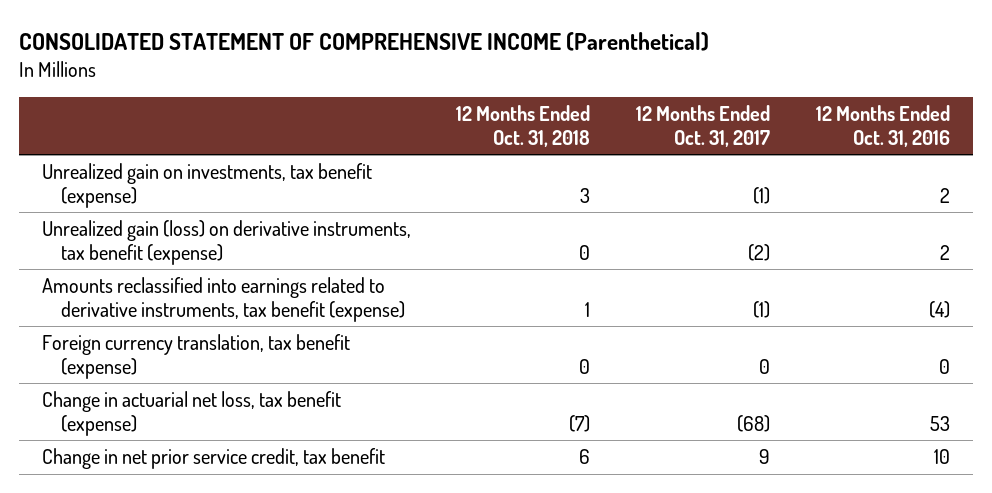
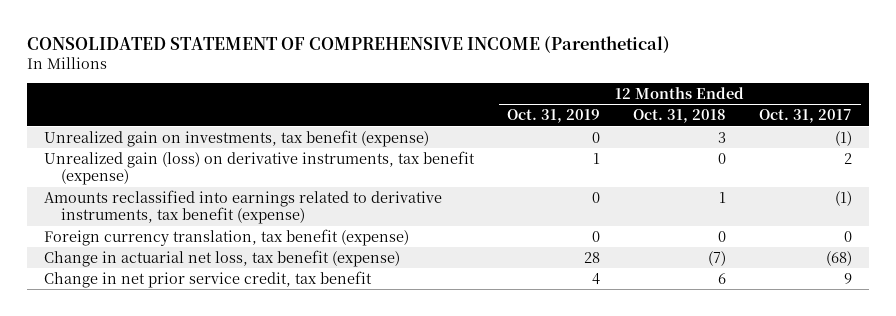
[816,105,951,147] 12 Months Ended Oct. 31, 2016 -> none
none -> [507,109,601,124] Oct. 31, 2019
[748,243,771,261] (2) -> [844,152,853,164] 2

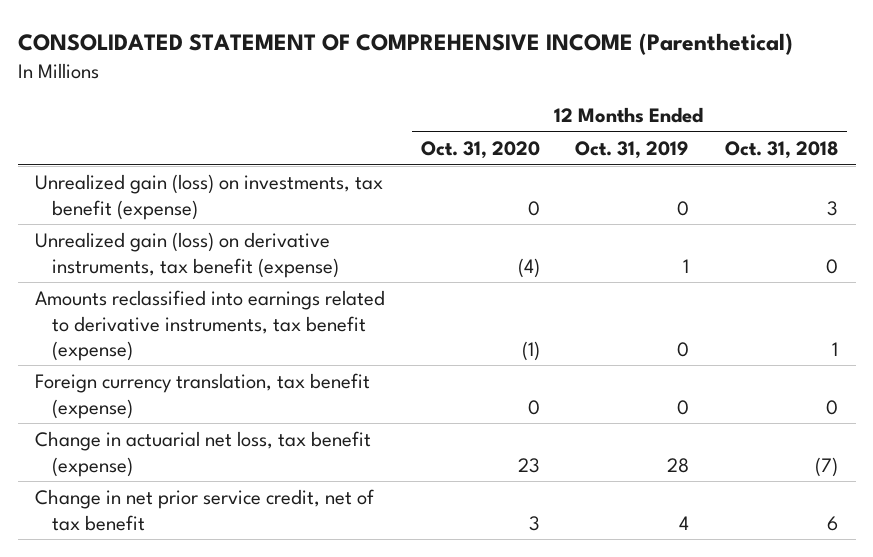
[759,109,853,124] Oct. 31, 2017 -> none
none -> [420,140,540,159] Oct. 31, 2020
[43,129,429,147] Unrealized gain on investments, tax benefit (expense) -> [35,174,384,220] Unrealized gain (loss) on investments, tax benefit (expense)
[43,270,372,288] Change in net prior service credit, tax benefit -> [35,489,375,531] Change in net prior service credit, net of tax benefit

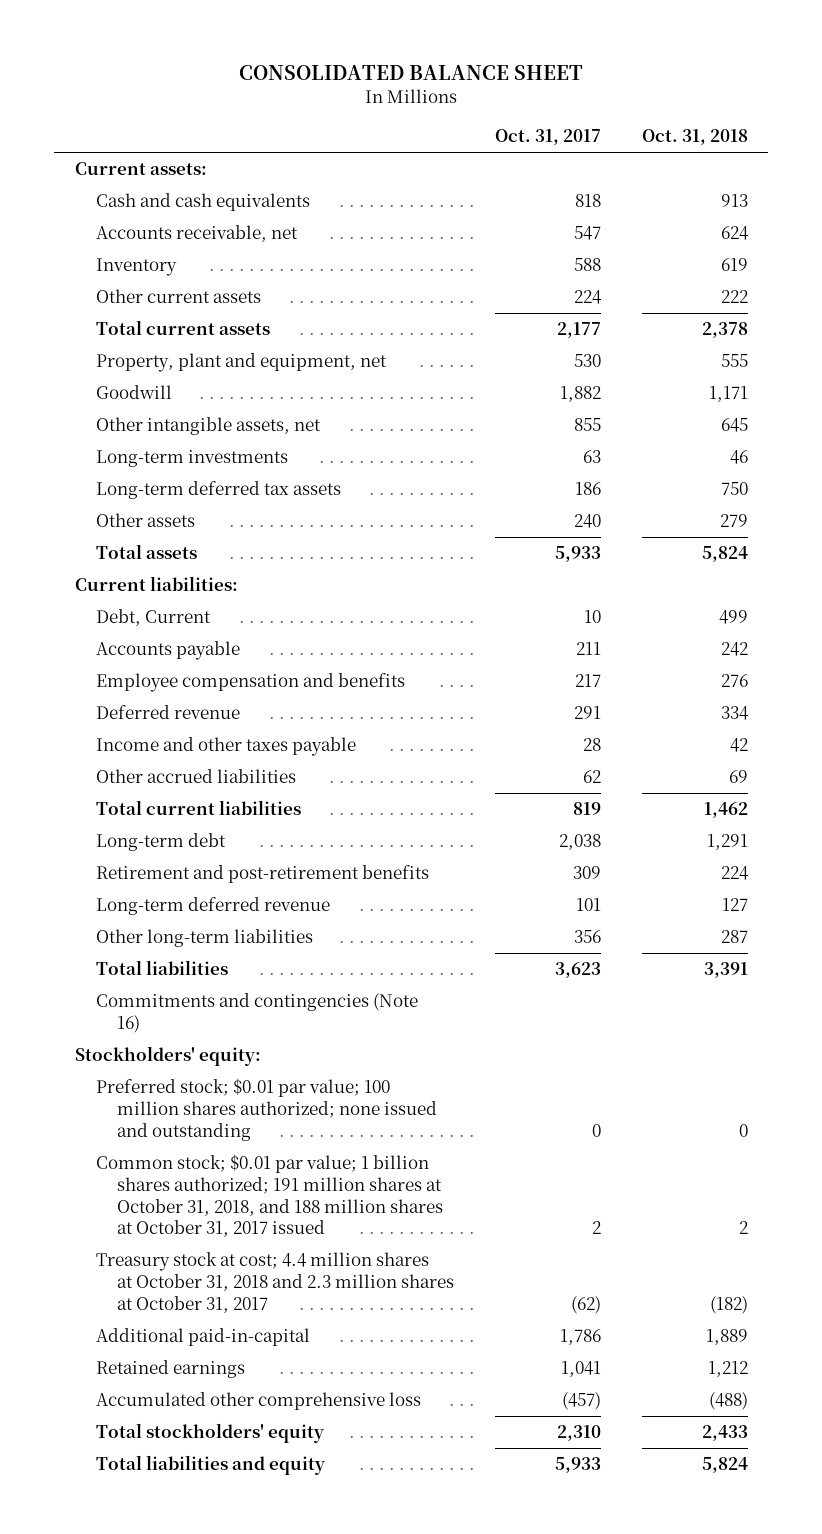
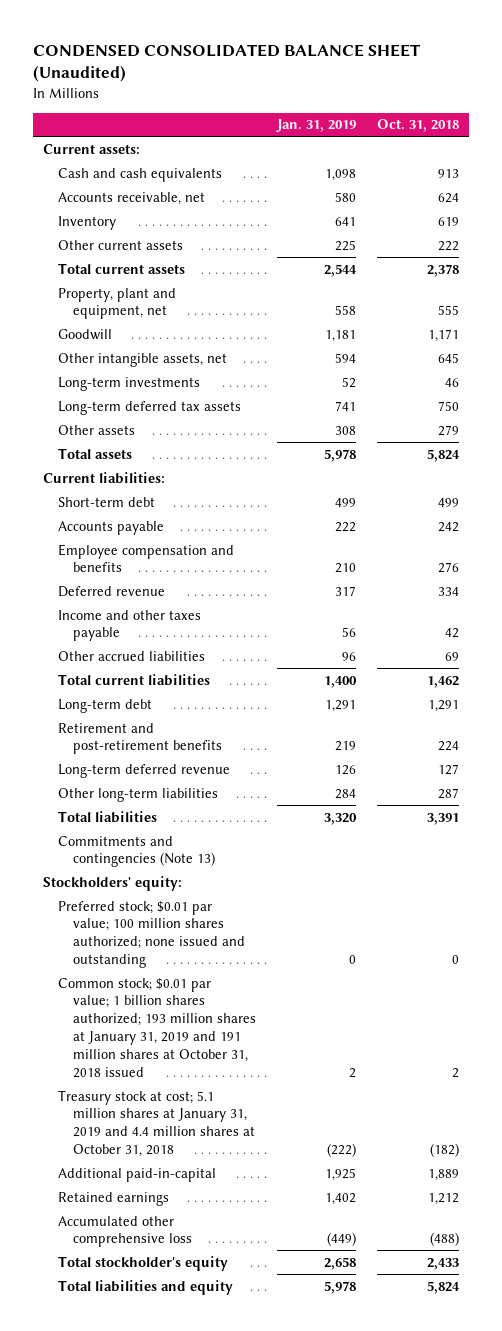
[239,65,584,81] CONSOLIDATED BALANCE SHEET -> [32,43,420,83] CONDENSED CONSOLIDATED BALANCE SHEET (Unaudited)
[494,129,601,146] Oct. 31, 2017 -> none
none -> [275,119,356,133] Jan. 31, 2019
[95,609,211,627] Debt, Current -> [58,496,156,507] Short-term debt
[95,993,418,1033] Commitments and contingencies (Note 16) -> [58,835,216,868] Commitments and contingencies (Note 13)
[95,1154,444,1238] Common stock; $0.01 par value; 1 billion shares authorized; 191 million shares at October 31, 2018, and 188 million shares at October 31, 2017 issued -> [58,977,257,1078] Common stock; $0.01 par value; 1 billion shares authorized; 193 million shares at January 31, 2019 and 191 million shares at October 31, 2018 issued
[95,1252,455,1313] Treasury stock at cost; 4.4 million shares at October 31, 2018 and 2.3 million shares at October 31, 2017 -> [58,1089,256,1158] Treasury stock at cost; 5.1 million shares at January 31, 2019 and 4.4 million shares at October 31, 2018
[95,1423,324,1444] Total stockholders' equity -> [58,1255,229,1271] Total stockholder's equity

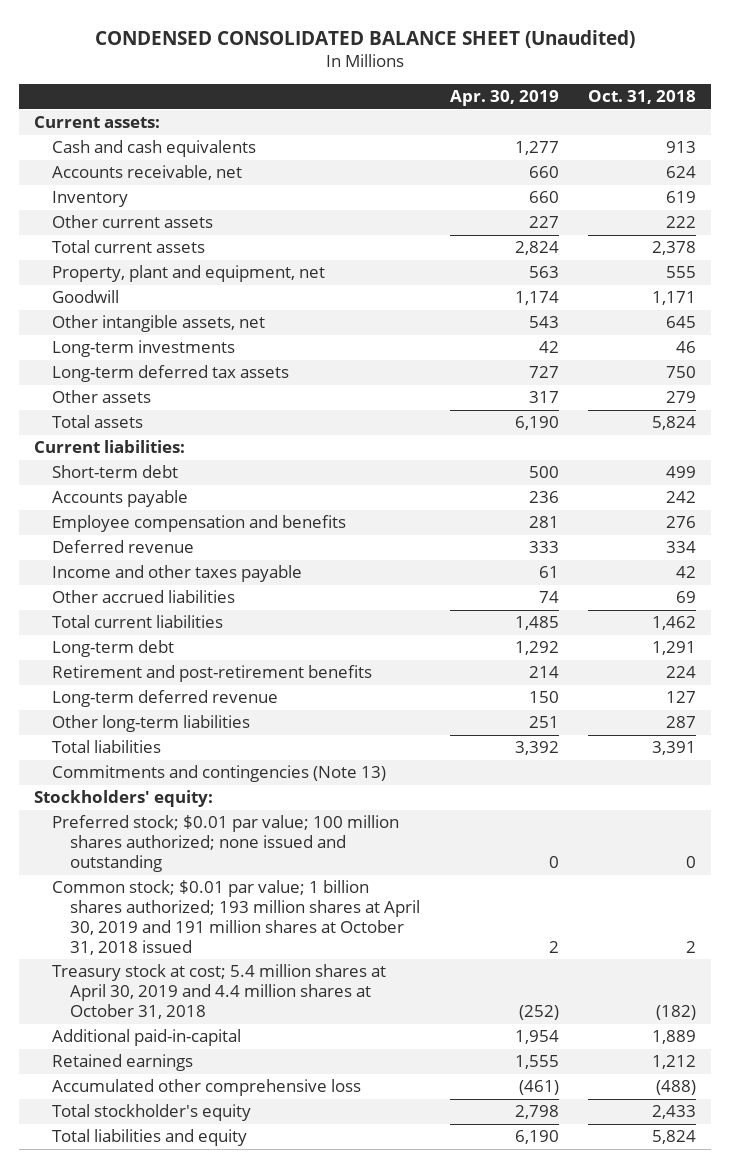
[275,119,356,133] Jan. 31, 2019 -> none
none -> [449,90,559,107] Apr. 30, 2019
[58,977,257,1078] Common stock; $0.01 par value; 1 billion shares authorized; 193 million shares at January 31, 2019 and 191 million shares at October 31, 2018 issued -> [51,880,421,955] Common stock; $0.01 par value; 1 billion shares authorized; 193 million shares at April 30, 2019 and 191 million shares at October 31, 2018 issued
[58,1089,256,1158] Treasury stock at cost; 5.1 million shares at January 31, 2019 and 4.4 million shares at October 31, 2018 -> [51,964,386,1020] Treasury stock at cost; 5.4 million shares at April 30, 2019 and 4.4 million shares at October 31, 2018

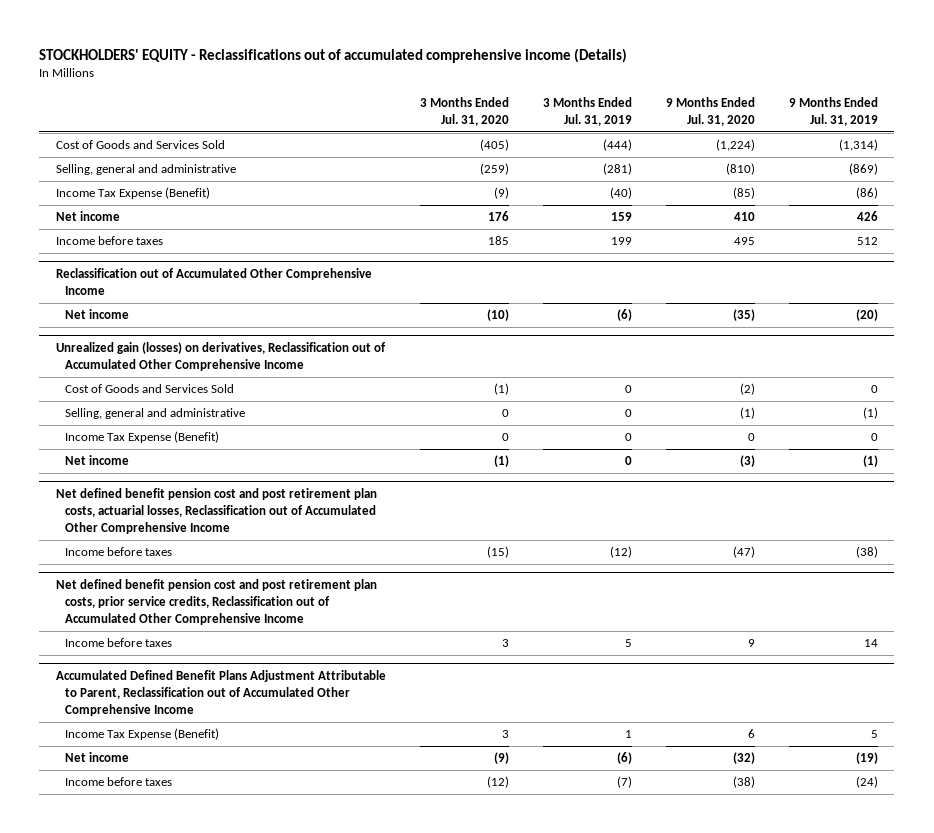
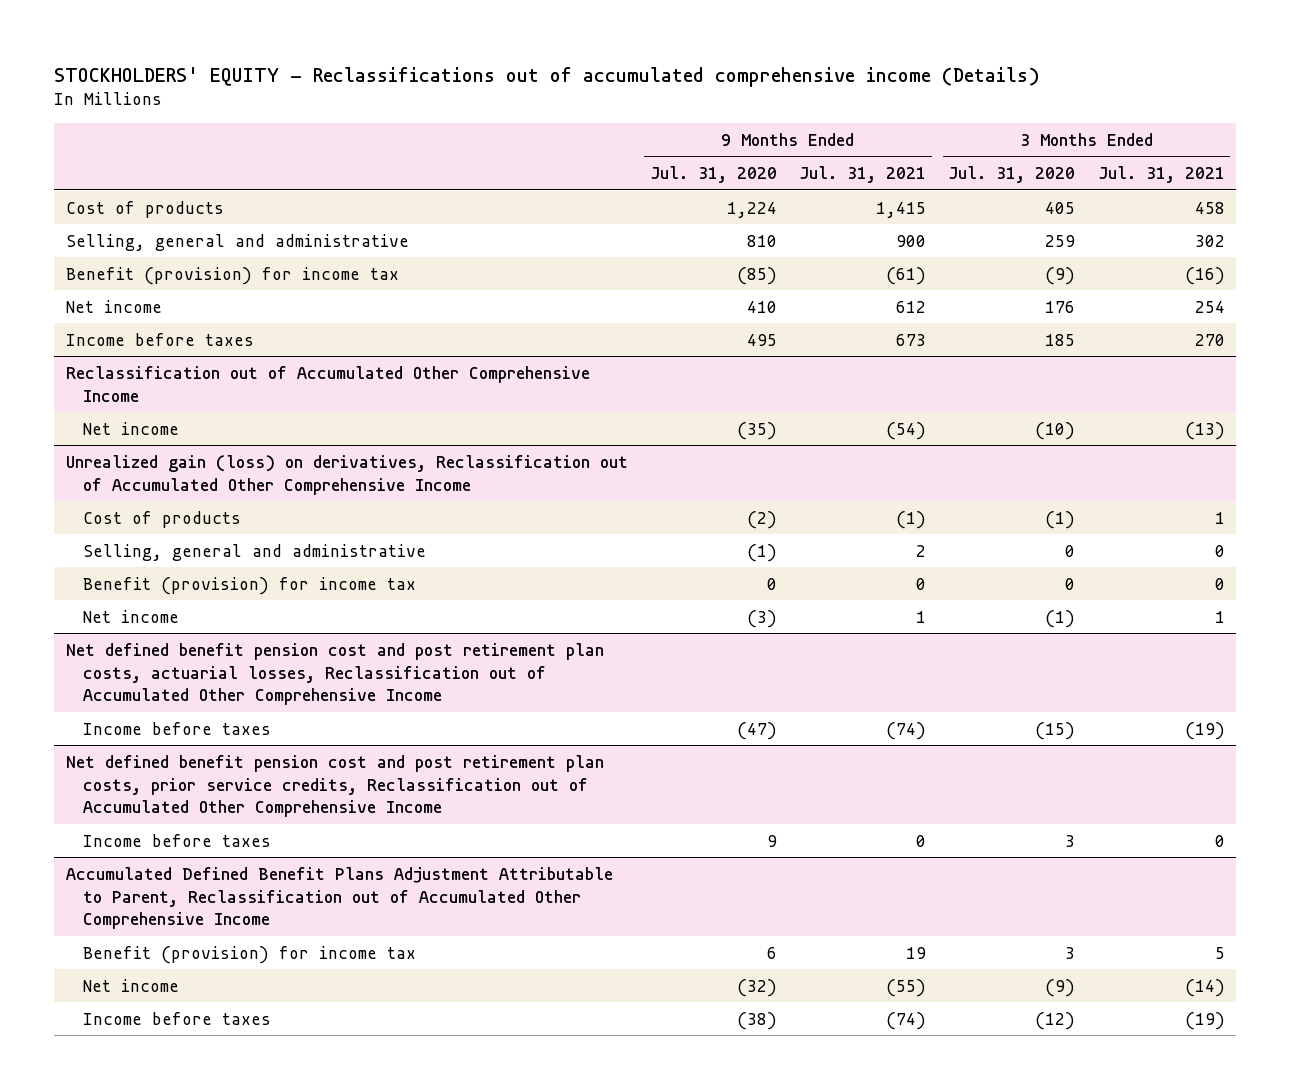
[542,96,632,126] 3 Months Ended Jul. 31, 2019 -> none
[788,96,878,126] 9 Months Ended Jul. 31, 2019 -> none
none -> [799,166,927,184] Jul. 31, 2021
none -> [1097,166,1225,184] Jul. 31, 2021
[56,140,226,150] Cost of Goods and Services Sold -> [65,200,224,218] Cost of products
[479,139,509,152] (405) -> [1045,201,1076,214] 405
[715,139,755,152] (1,224) -> [726,201,777,218] 1,224
[479,163,509,176] (259) -> [1045,234,1076,247] 259
[725,163,755,176] (810) -> [746,234,777,247] 810
[56,187,211,200] Income Tax Expense (Benefit) -> [65,266,399,285] Benefit (provision) for income tax
[56,341,387,371] Unrealized gain (losses) on derivatives, Reclassification out of Accumulated Other Comprehensive Income -> [65,454,628,495] Unrealized gain (loss) on derivatives, Reclassification out of Accumulated Other Comprehensive Income
[65,384,235,394] Cost of Goods and Services Sold -> [83,510,242,528] Cost of products
[65,431,220,444] Income Tax Expense (Benefit) -> [83,576,417,595] Benefit (provision) for income tax
[65,728,220,741] Income Tax Expense (Benefit) -> [83,945,417,964] Benefit (provision) for income tax

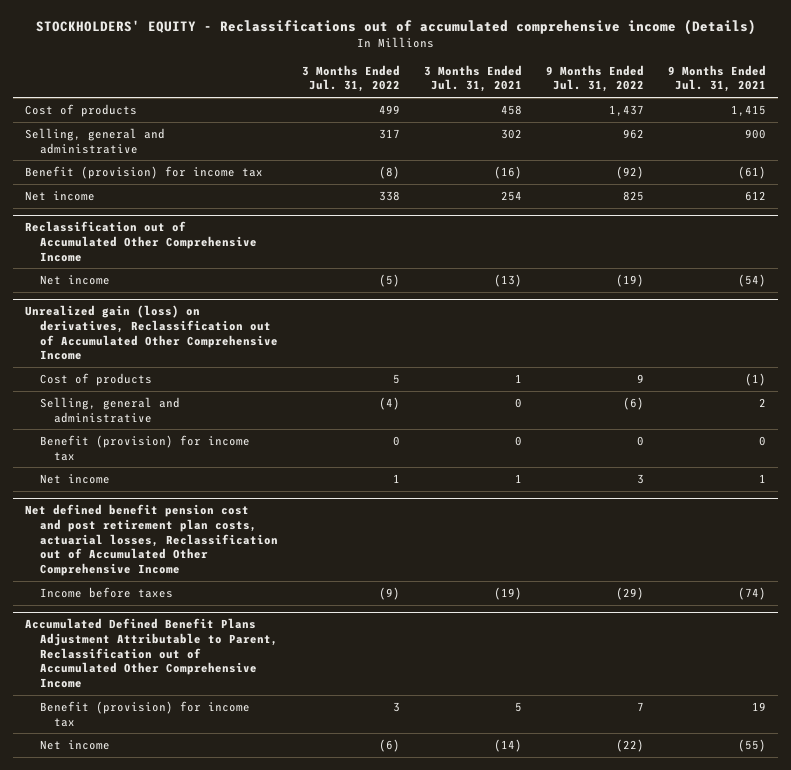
[649,166,777,184] Jul. 31, 2020 -> none
[948,166,1076,184] Jul. 31, 2020 -> none
none -> [301,64,400,93] 3 Months Ended Jul. 31, 2022
none -> [545,64,644,93] 9 Months Ended Jul. 31, 2022
[65,332,254,346] Income before taxes -> none
[65,754,604,818] Net defined benefit pension cost and post retirement plan costs, prior service credits, Reclassification out of Accumulated Other Comprehensive Income -> none
[83,833,272,847] Income before taxes -> none
[83,1011,272,1025] Income before taxes -> none

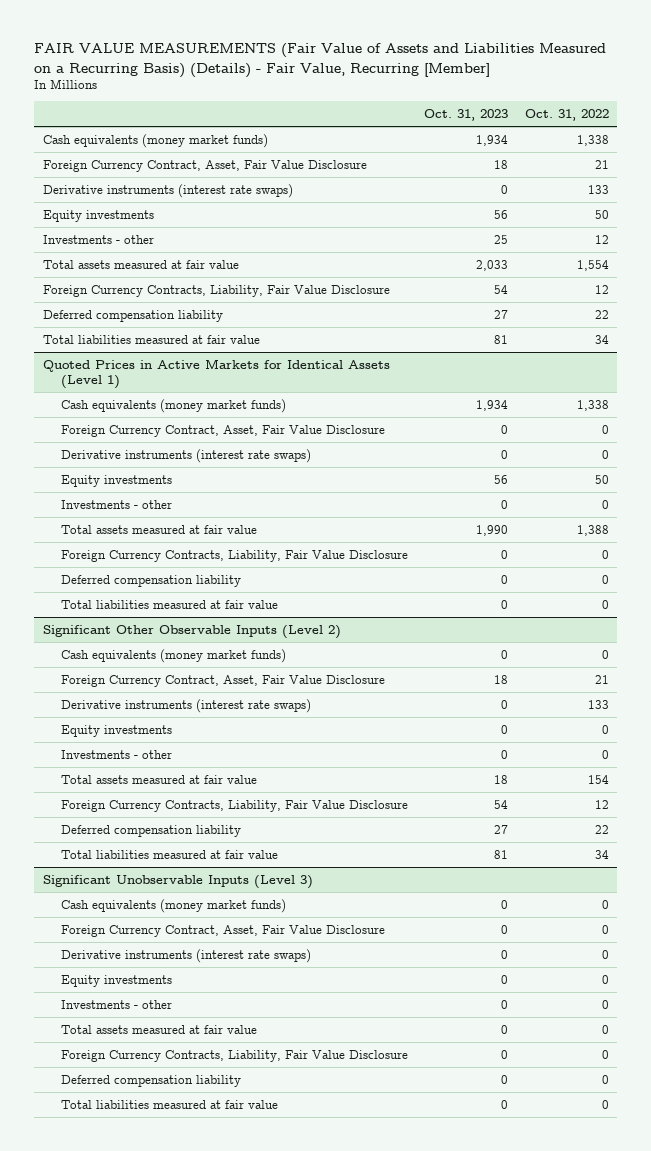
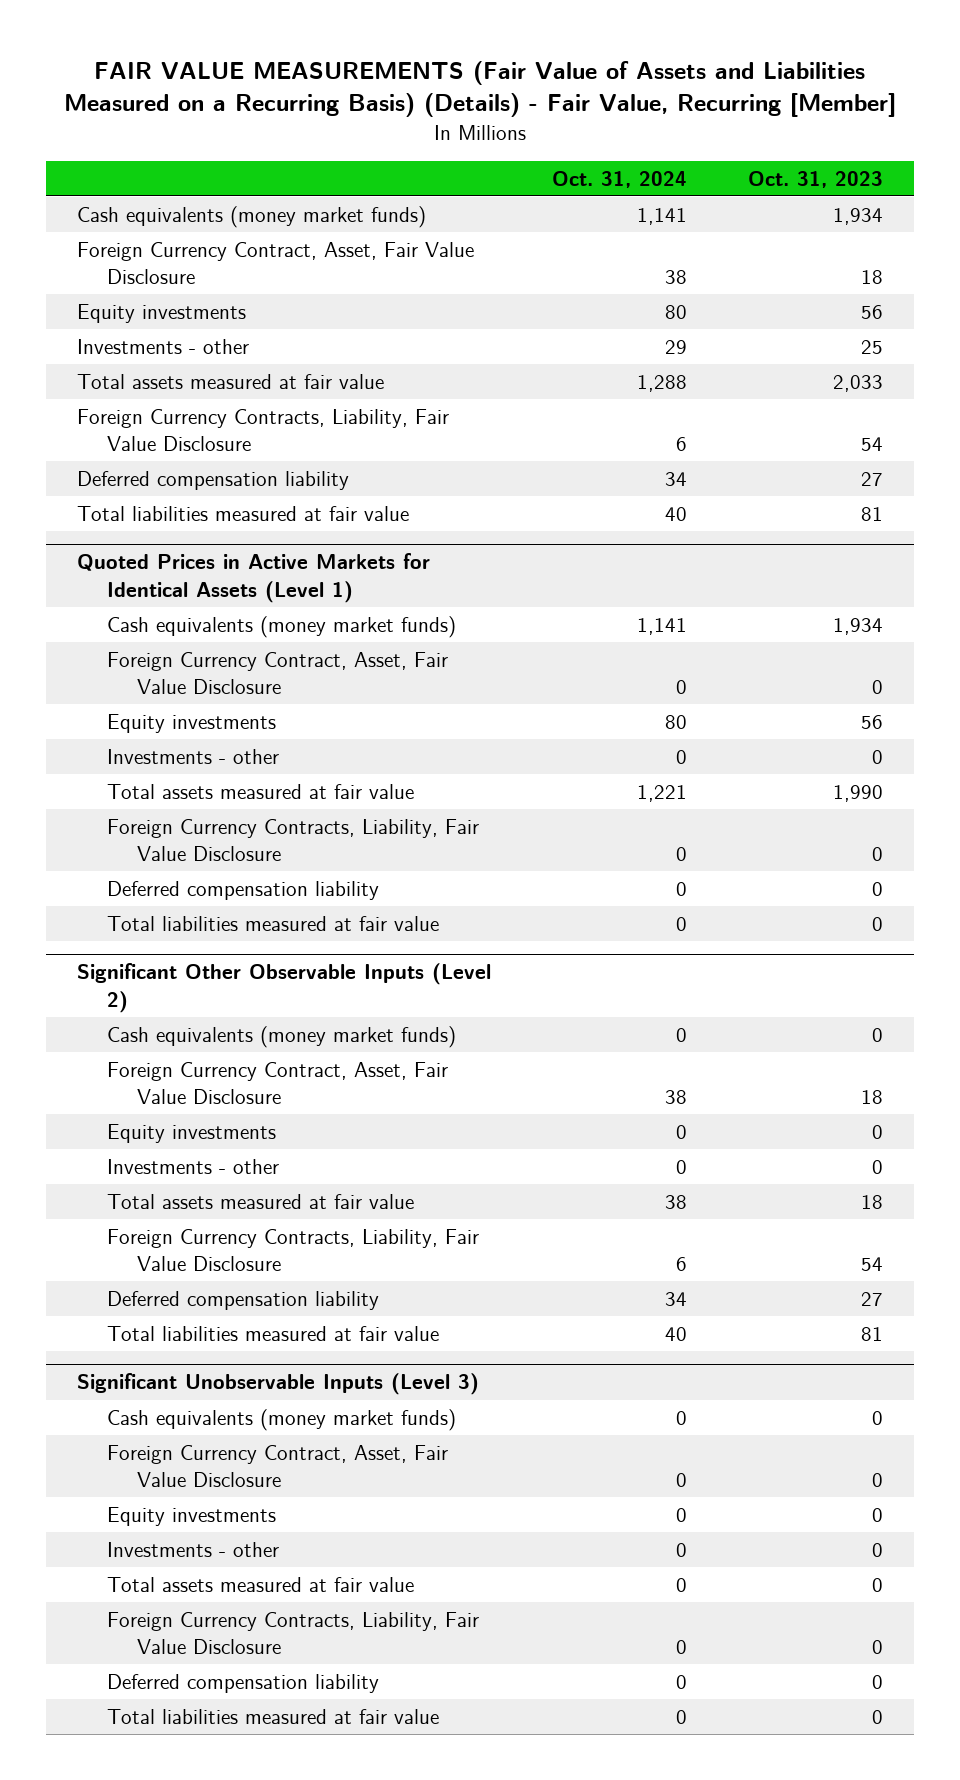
[524,109,609,122] Oct. 31, 2022 -> none
none -> [551,170,687,188] Oct. 31, 2024
[42,183,293,198] Derivative instruments (interest rate swaps) -> none
[60,448,311,463] Derivative instruments (interest rate swaps) -> none
[60,698,311,713] Derivative instruments (interest rate swaps) -> none
[60,948,311,963] Derivative instruments (interest rate swaps) -> none

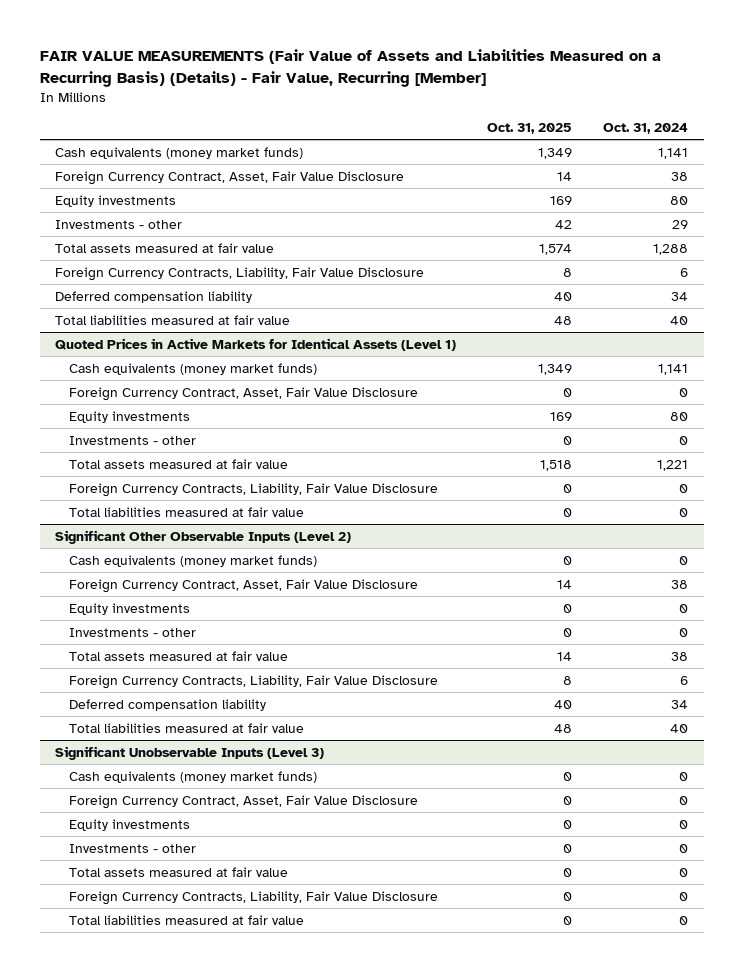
[748,170,884,188] Oct. 31, 2023 -> none
none -> [487,123,573,135] Oct. 31, 2025
[106,880,379,900] Deferred compensation liability -> none
[106,1673,379,1693] Deferred compensation liability -> none

